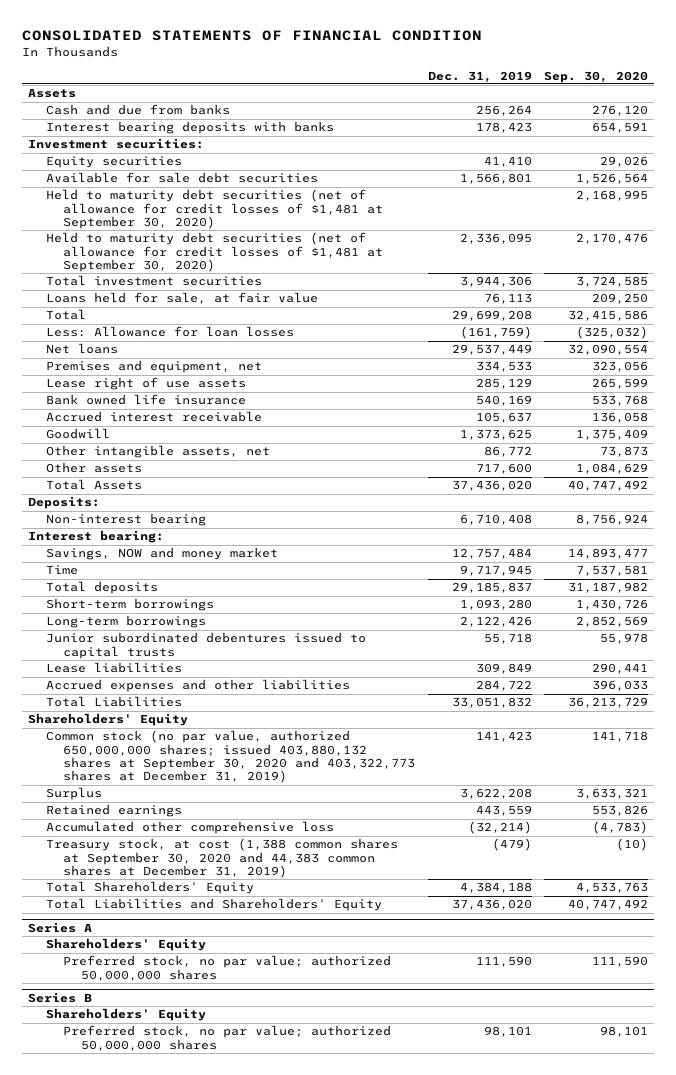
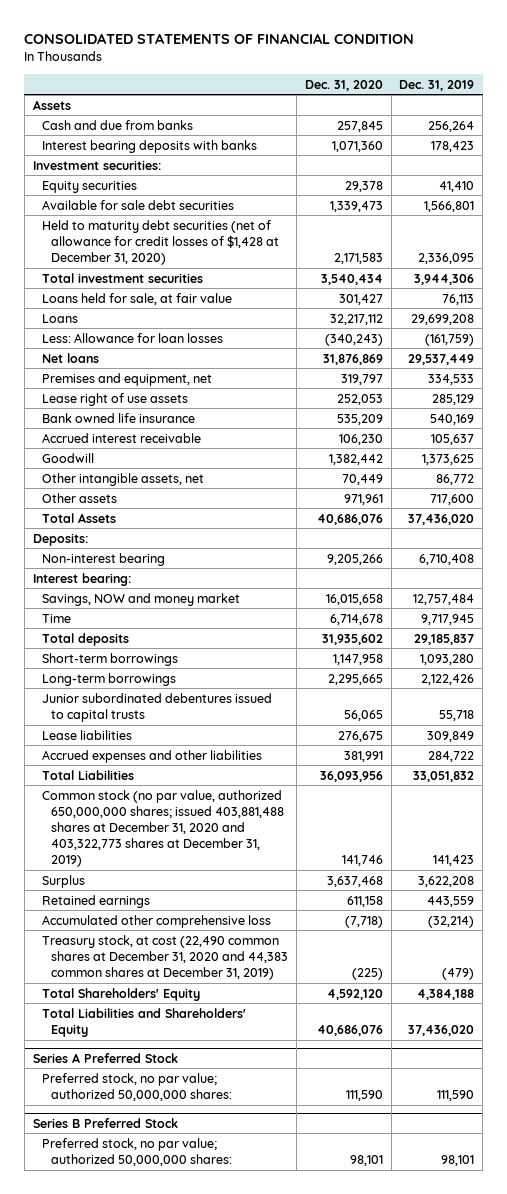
[544,70,649,83] Sep. 30, 2020 -> none
none -> [304,79,383,91] Dec. 31, 2020
[45,189,384,230] Held to maturity debt securities (net of allowance for credit losses of $1,481 at September 30, 2020) -> none
[45,232,384,273] Held to maturity debt securities (net of allowance for credit losses of $1,481 at September 30, 2020) -> [41,219,280,266] Held to maturity debt securities (net of allowance for credit losses of $1,428 at December 31, 2020)
[45,309,86,321] Total -> [41,313,78,323] Loans
[28,713,189,727] Shareholders' Equity -> none
[45,730,416,784] Common stock (no par value, authorized 650,000,000 shares; issued 403,880,132 shares at September 30, 2020 and 403,322,773 shares at December 31, 2019) -> [41,789,285,868] Common stock (no par value, authorized 650,000,000 shares; issued 403,881,488 shares at December 31, 2020 and 403,322,773 shares at December 31, 2019)
[45,838,398,879] Treasury stock, at cost (1,388 common shares at September 30, 2020 and 44,383 common shares at December 31, 2019) -> [41,934,289,981] Treasury stock, at cost (22,490 common shares at December 31, 2020 and 44,383 common shares at December 31, 2019)
[45,938,206,952] Shareholders' Equity -> none
[45,1008,206,1022] Shareholders' Equity -> none
[28,922,93,934] Series A -> [32,1052,178,1063] Series A Preferred Stock
[63,955,392,981] Preferred stock, no par value; authorized 50,000,000 shares -> [41,1072,233,1101] Preferred stock, no par value; authorized 50,000,000 shares:
[28,992,93,1004] Series B -> [32,1117,178,1128] Series B Preferred Stock
[63,1025,392,1051] Preferred stock, no par value; authorized 50,000,000 shares -> [41,1137,233,1166] Preferred stock, no par value; authorized 50,000,000 shares:

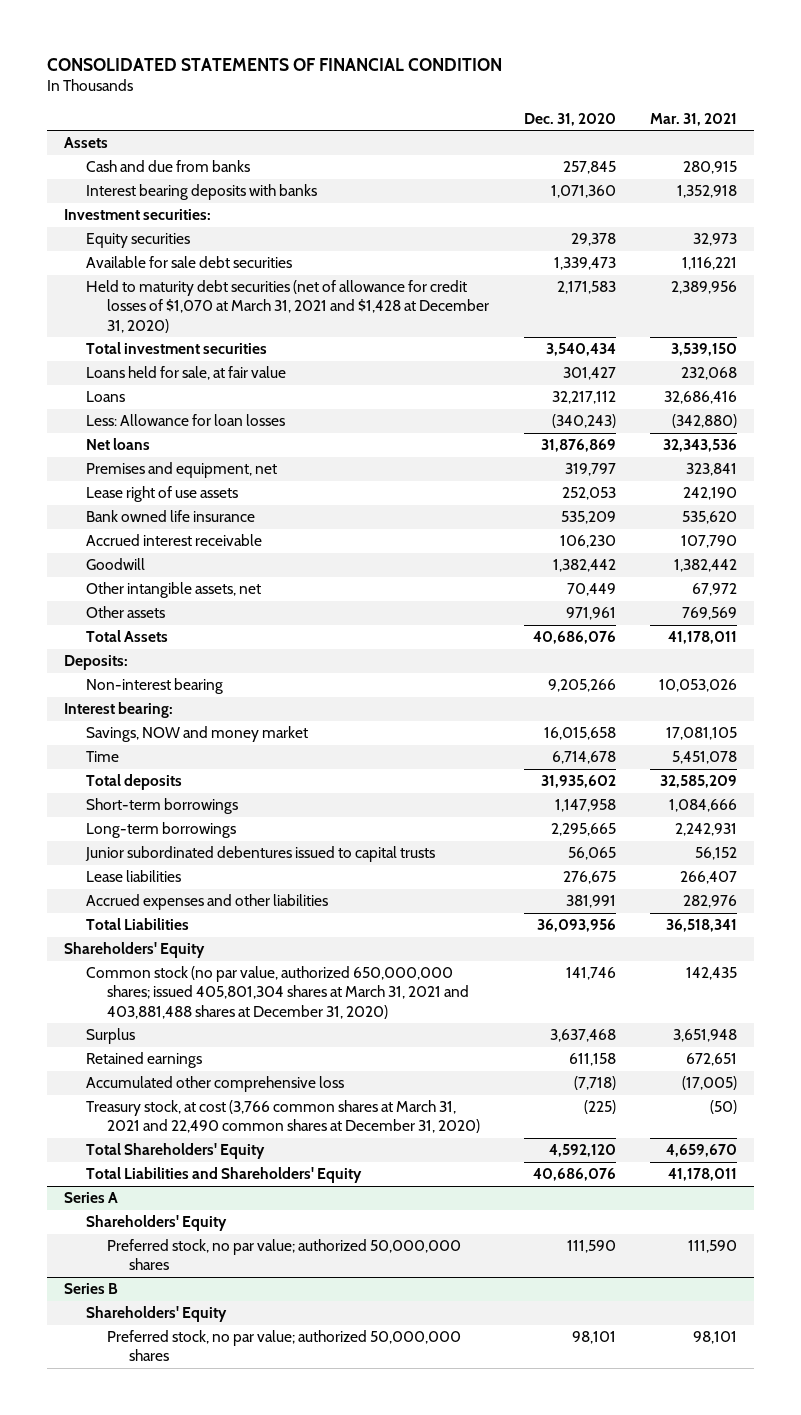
[399,79,475,91] Dec. 31, 2019 -> none
none -> [650,112,738,126] Mar. 31, 2021
[41,219,280,266] Held to maturity debt securities (net of allowance for credit losses of $1,428 at December 31, 2020) -> [85,280,490,333] Held to maturity debt securities (net of allowance for credit losses of $1,070 at March 31, 2021 and $1,428 at December 31, 2020)
none -> [63,942,205,959] Shareholders' Equity
[41,789,285,868] Common stock (no par value, authorized 650,000,000 shares; issued 403,881,488 shares at December 31, 2020 and 403,322,773 shares at December 31, 2019) -> [85,966,470,1019] Common stock (no par value, authorized 650,000,000 shares; issued 405,801,304 shares at March 31, 2021 and 403,881,488 shares at December 31, 2020)
[41,934,289,981] Treasury stock, at cost (22,490 common shares at December 31, 2020 and 44,383 common shares at December 31, 2019) -> [85,1100,481,1134] Treasury stock, at cost (3,766 common shares at March 31, 2021 and 22,490 common shares at December 31, 2020)
[32,1052,178,1063] Series A Preferred Stock -> [63,1192,118,1204] Series A
none -> [85,1215,227,1232] Shareholders' Equity
[41,1072,233,1101] Preferred stock, no par value; authorized 50,000,000 shares: -> [107,1239,462,1271] Preferred stock, no par value; authorized 50,000,000 shares
[32,1117,178,1128] Series B Preferred Stock -> [63,1283,118,1295] Series B
none -> [85,1306,227,1323] Shareholders' Equity
[41,1137,233,1166] Preferred stock, no par value; authorized 50,000,000 shares: -> [107,1330,462,1362] Preferred stock, no par value; authorized 50,000,000 shares

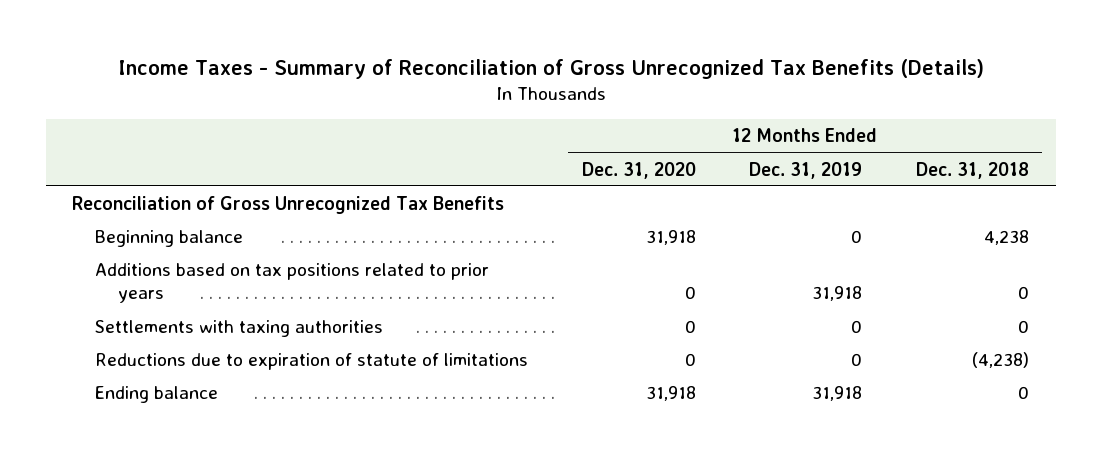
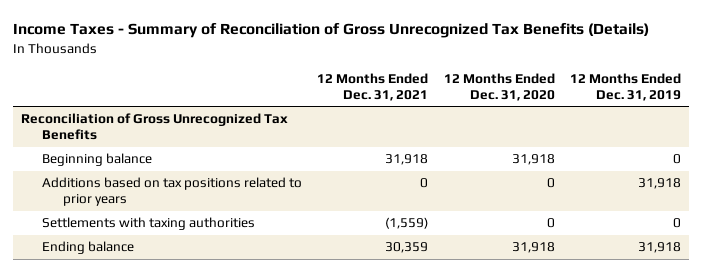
[915,161,1029,179] Dec. 31, 2018 -> none
none -> [317,72,429,101] 12 Months Ended Dec. 31, 2021
[95,353,529,371] Reductions due to expiration of statute of limitations -> none

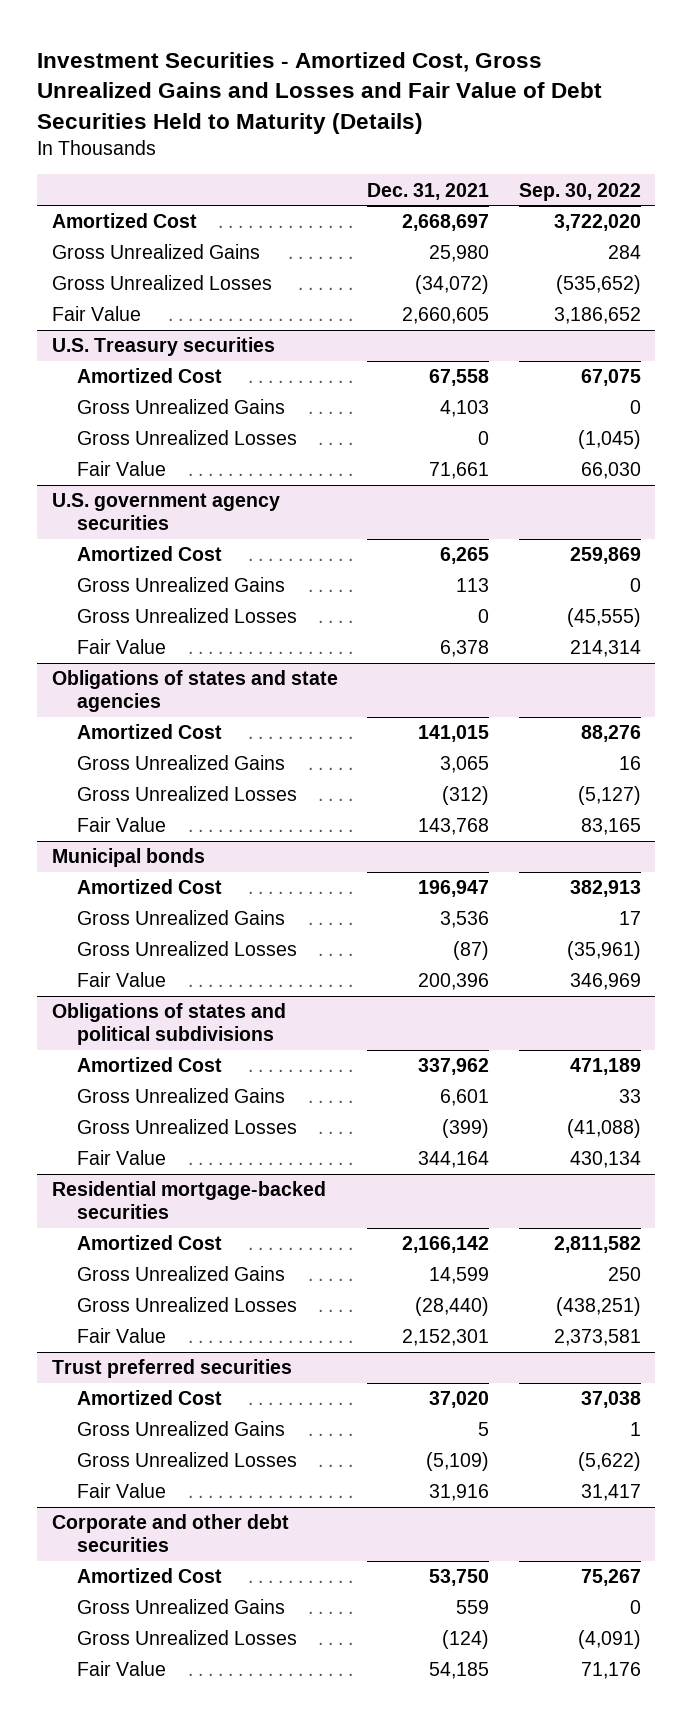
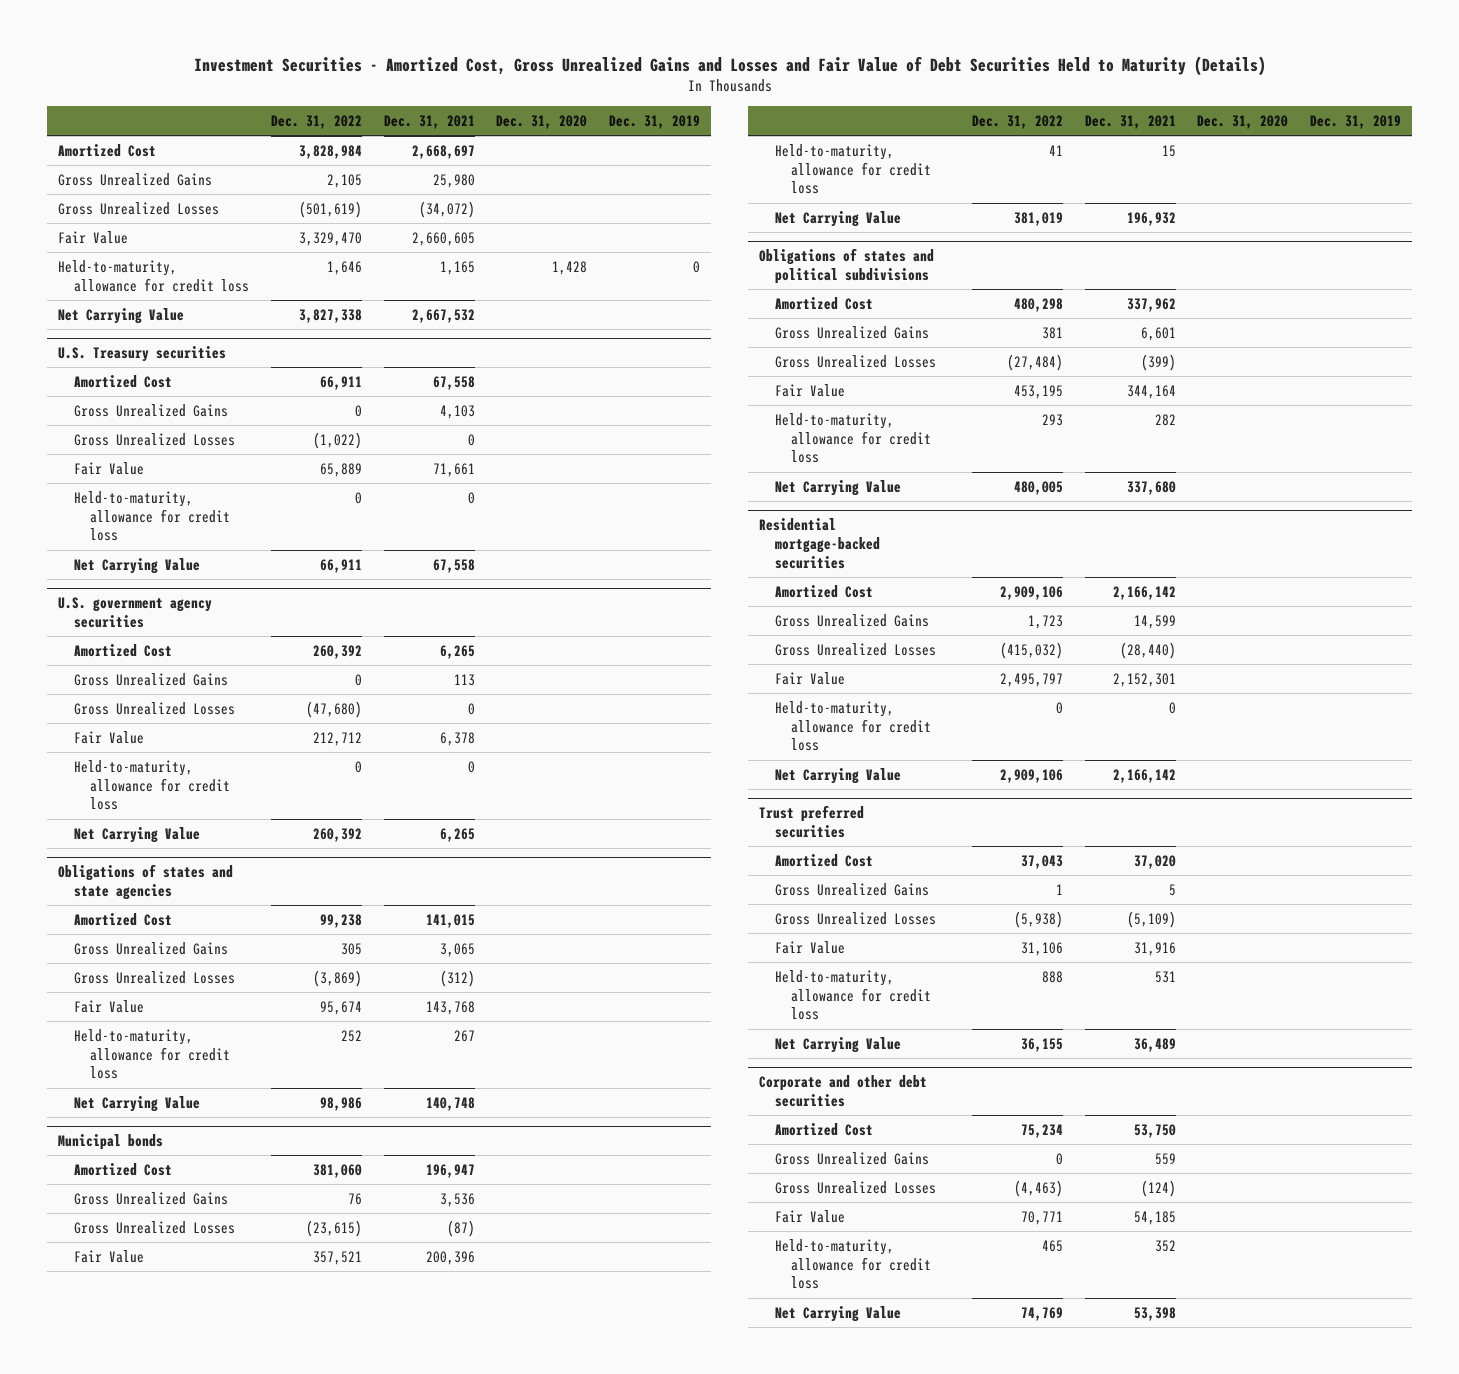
[518,182,641,201] Sep. 30, 2022 -> none
none -> [270,114,362,129] Dec. 31, 2022
none -> [496,114,588,129] Dec. 31, 2020
none -> [609,114,701,129] Dec. 31, 2019
none -> [58,259,250,292] Held-to-maturity, allowance for credit loss
none -> [58,307,185,324] Net Carrying Value
none -> [74,490,231,542] Held-to-maturity, allowance for credit loss
none -> [74,557,201,574] Net Carrying Value
none -> [74,759,231,811] Held-to-maturity, allowance for credit loss
none -> [74,826,201,843] Net Carrying Value
none -> [74,1028,231,1080] Held-to-maturity, allowance for credit loss
none -> [74,1095,201,1112] Net Carrying Value
none -> [775,143,932,195] Held-to-maturity, allowance for credit loss
none -> [775,210,902,227] Net Carrying Value
none -> [775,412,932,464] Held-to-maturity, allowance for credit loss
none -> [775,479,902,496] Net Carrying Value
none -> [775,700,932,752] Held-to-maturity, allowance for credit loss
none -> [775,767,902,784] Net Carrying Value
none -> [775,969,932,1021] Held-to-maturity, allowance for credit loss
none -> [775,1036,902,1053] Net Carrying Value
none -> [775,1238,932,1290] Held-to-maturity, allowance for credit loss
none -> [775,1305,902,1322] Net Carrying Value

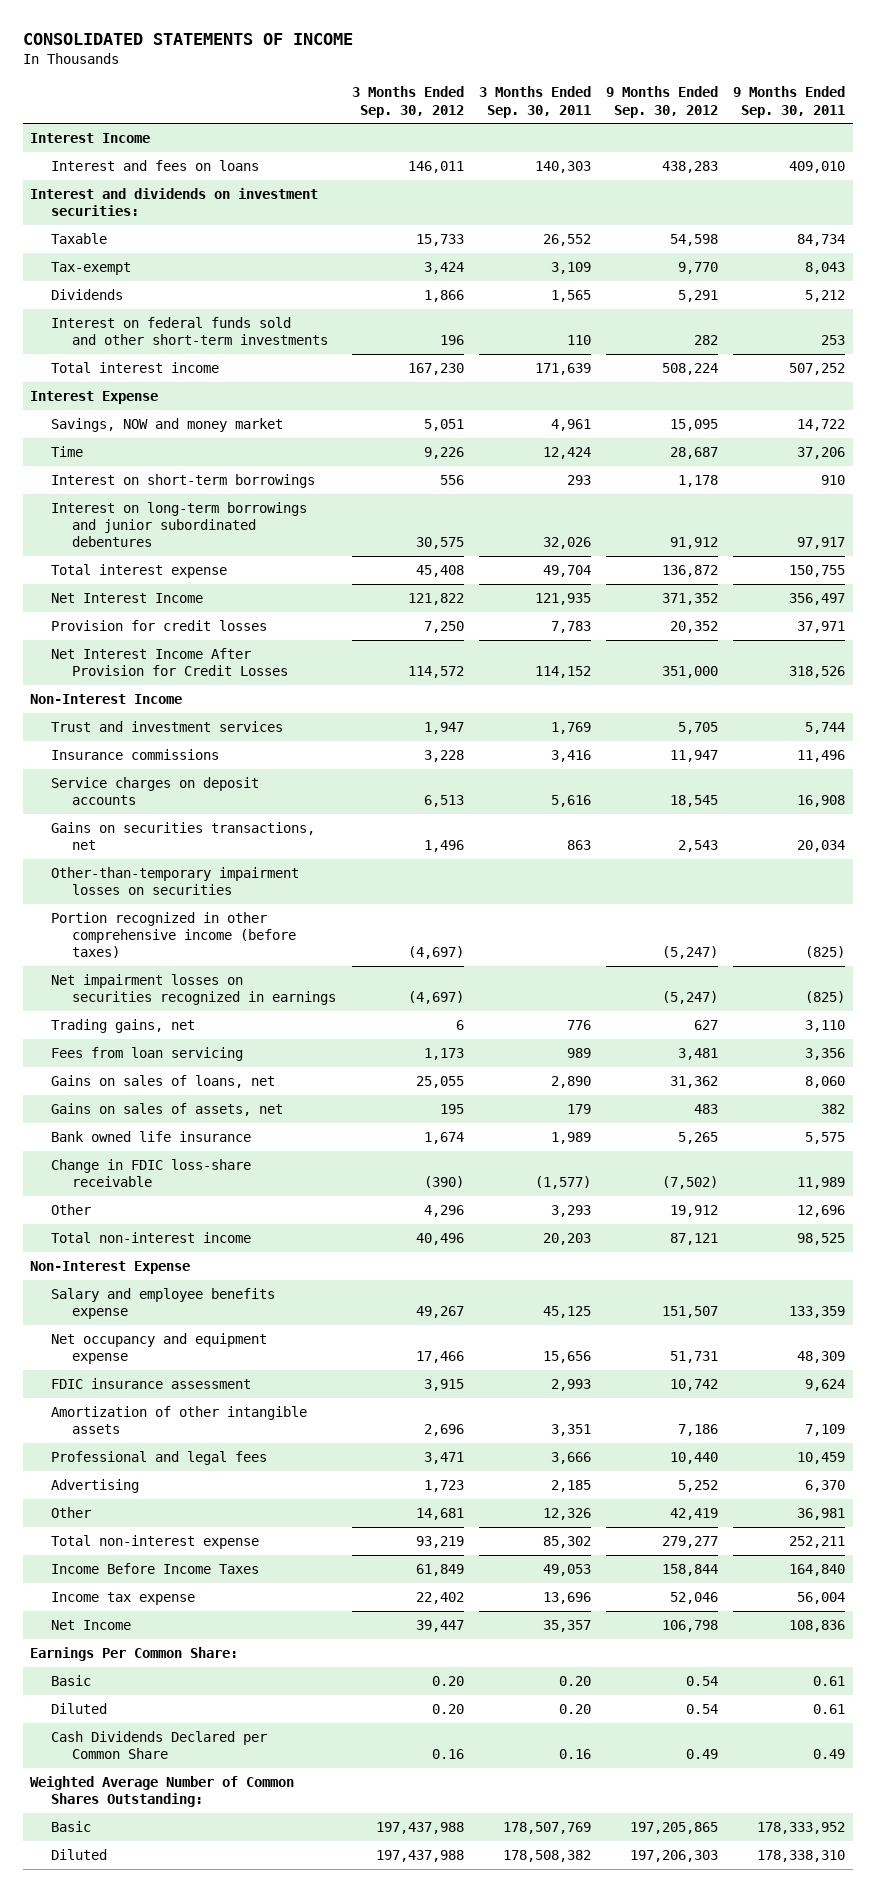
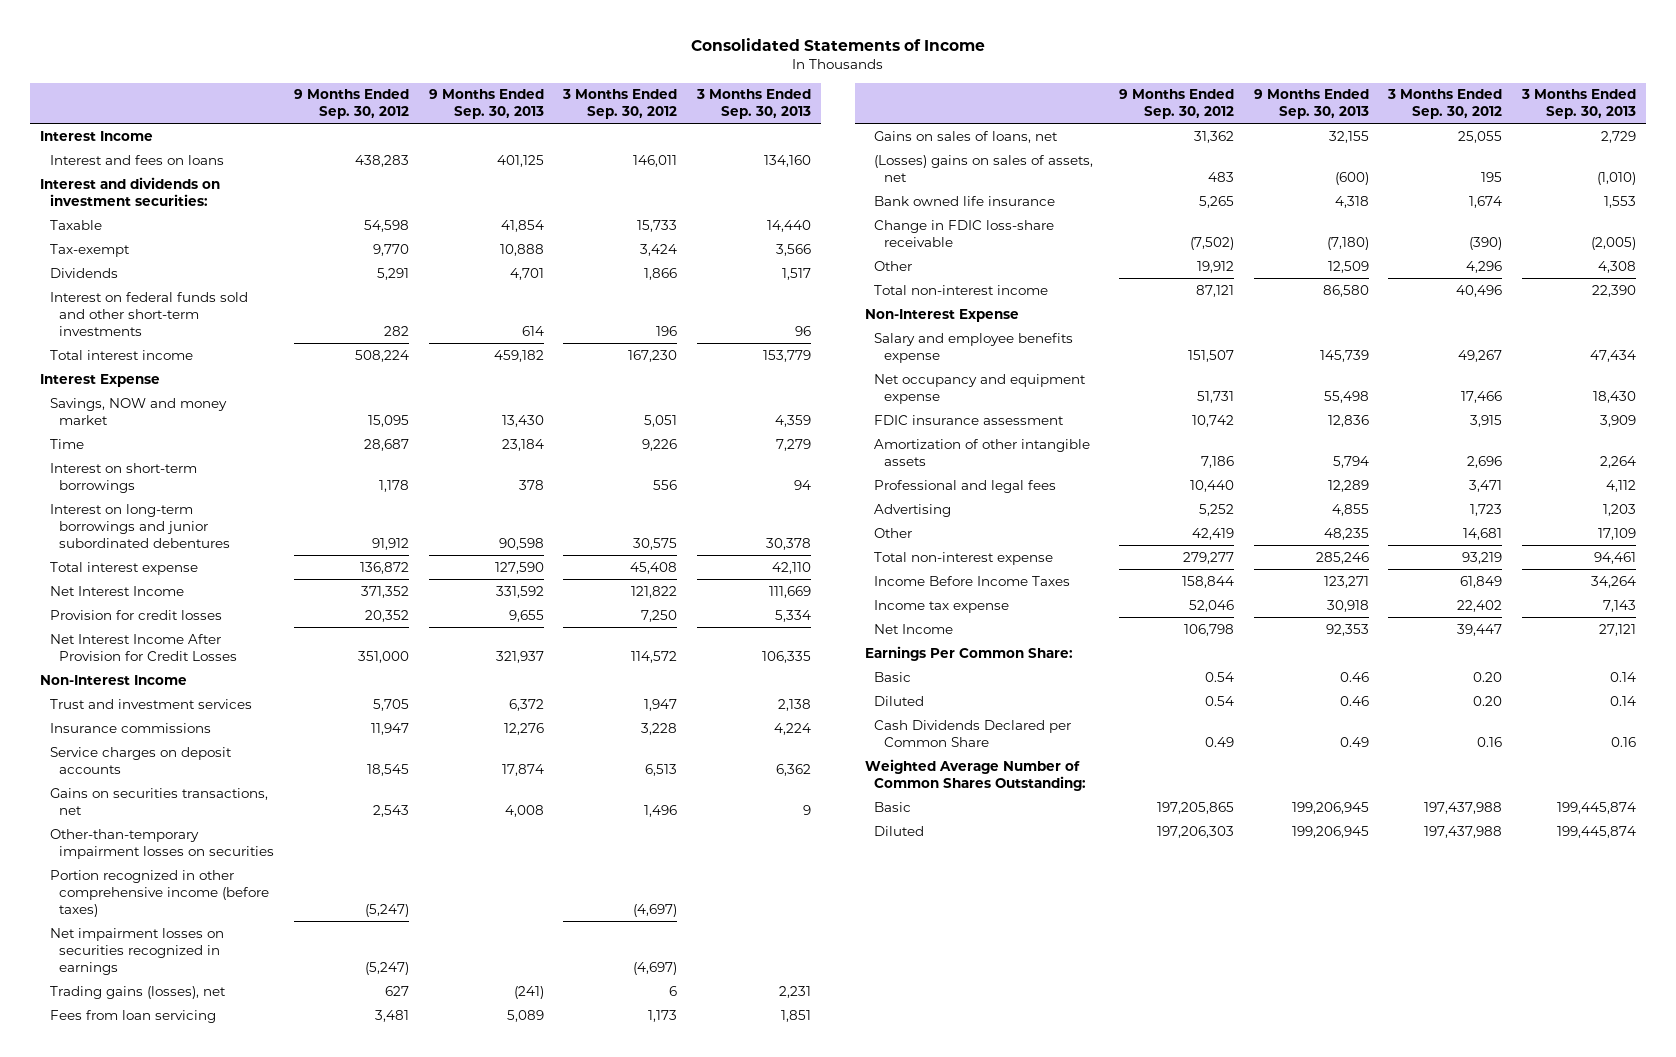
[22,32,353,45] CONSOLIDATED STATEMENTS OF INCOME -> [690,37,985,51] Consolidated Statements of Income
[478,86,591,118] 3 Months Ended Sep. 30, 2011 -> none
[733,86,846,118] 9 Months Ended Sep. 30, 2011 -> none
none -> [428,89,544,120] 9 Months Ended Sep. 30, 2013
none -> [696,89,812,120] 3 Months Ended Sep. 30, 2013
[51,1019,196,1034] Trading gains, net -> [49,985,226,999] Trading gains (losses), net
[51,1103,284,1117] Gains on sales of assets, net -> [874,154,1094,182] (Losses) gains on sales of assets, net

